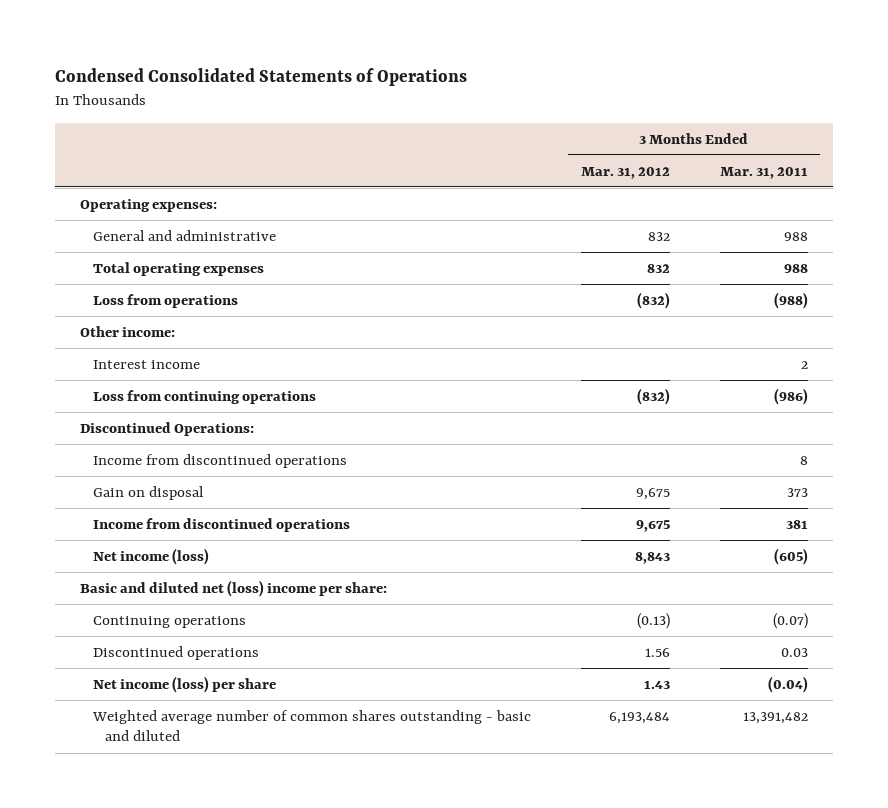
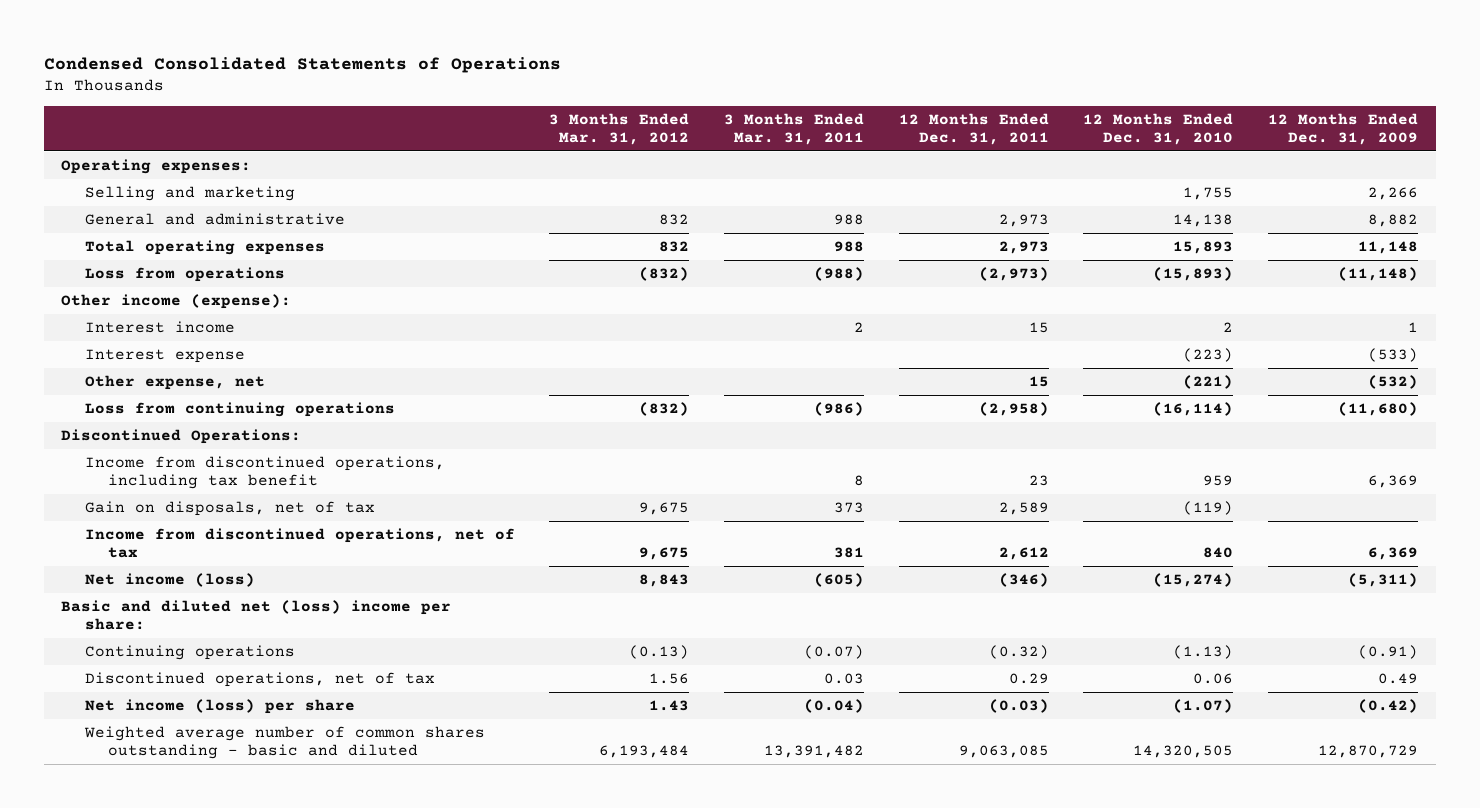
none -> [898,112,1049,146] 12 Months Ended Dec. 31, 2011
none -> [1083,112,1234,146] 12 Months Ended Dec. 31, 2010
none -> [1268,112,1419,146] 12 Months Ended Dec. 31, 2009
none -> [84,185,295,201] Selling and marketing
[80,325,176,337] Other income: -> [61,293,292,309] Other income (expense):
none -> [84,348,245,363] Interest expense
none -> [84,374,265,390] Other expense, net
[92,453,347,468] Income from discontinued operations -> [84,455,445,490] Income from discontinued operations, including tax benefit
[92,485,204,500] Gain on disposal -> [84,500,375,516] Gain on disposals, net of tax
[92,517,350,532] Income from discontinued operations -> [84,527,515,559] Income from discontinued operations, net of tax
[92,645,259,660] Discontinued operations -> [84,671,435,687] Discontinued operations, net of tax

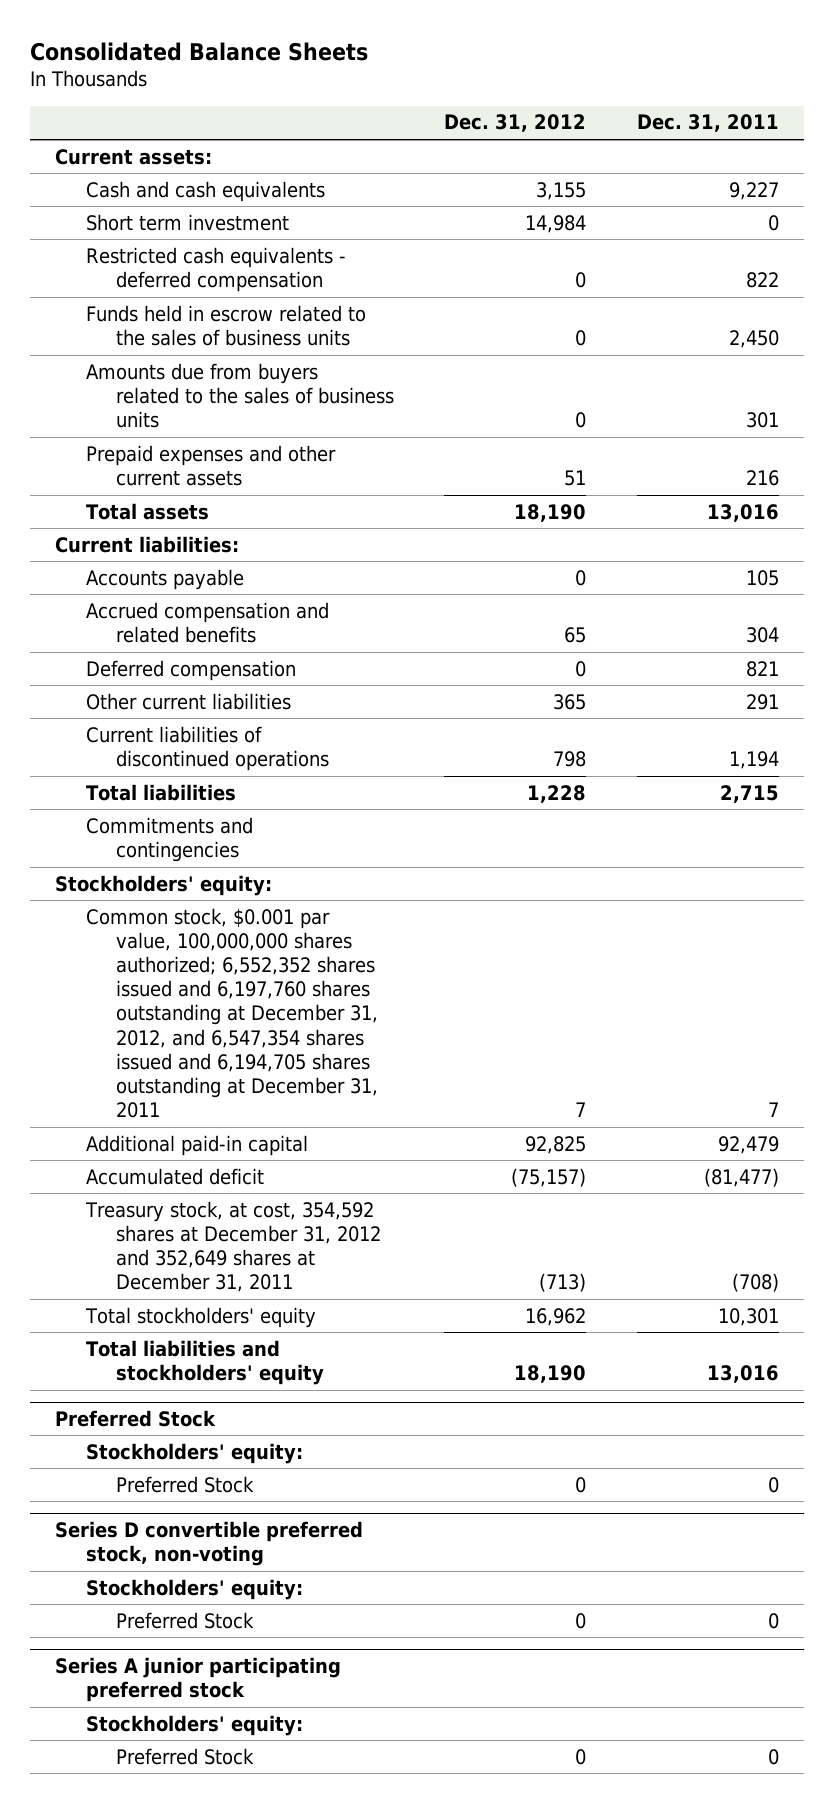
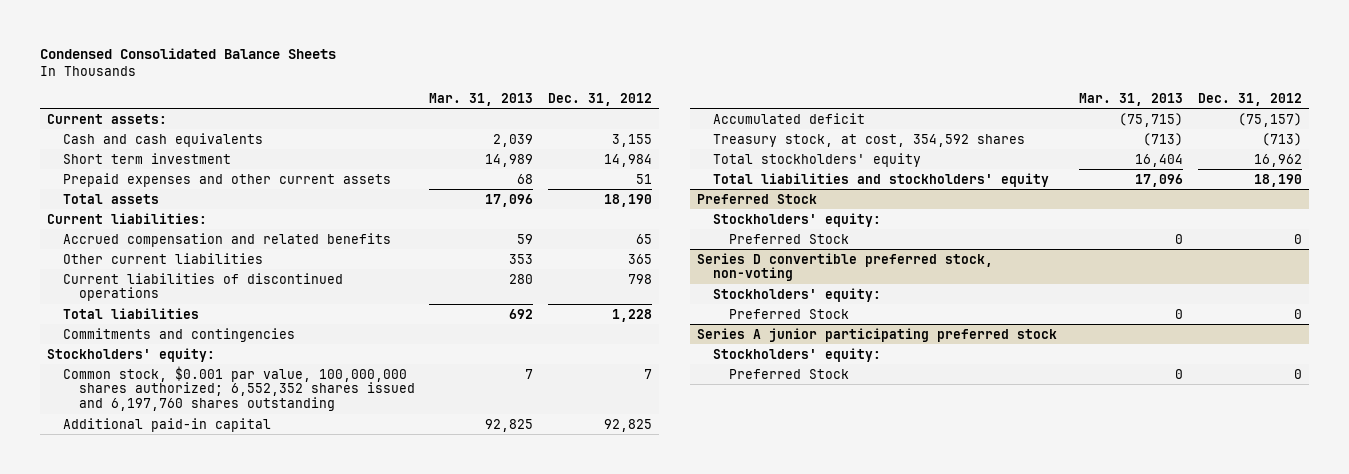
[29,41,368,61] Consolidated Balance Sheets -> [40,48,337,60] Condensed Consolidated Balance Sheets
[636,114,779,133] Dec. 31, 2011 -> none
none -> [429,92,534,106] Mar. 31, 2013
[85,246,346,292] Restricted cash equivalents - deferred compensation -> none
[85,304,366,346] Funds held in escrow related to the sales of business units -> none
[85,362,395,429] Amounts due from buyers related to the sales of business units -> none
[85,568,244,590] Accounts payable -> none
[85,659,296,681] Deferred compensation -> none
[85,907,379,1119] Common stock, $0.001 par value, 100,000,000 shares authorized; 6,552,352 shares issued and 6,197,760 shares outstanding at December 31, 2012, and 6,547,354 shares issued and 6,194,705 shares outstanding at December 31, 2011 -> [63,365,415,411] Common stock, $0.001 par value, 100,000,000 shares authorized; 6,552,352 shares issued and 6,197,760 shares outstanding
[84,1200,382,1293] Treasury stock, at cost, 354,592 shares at December 31, 2012 and 352,649 shares at December 31, 2011 -> [713,133,1026,147] Treasury stock, at cost, 354,592 shares

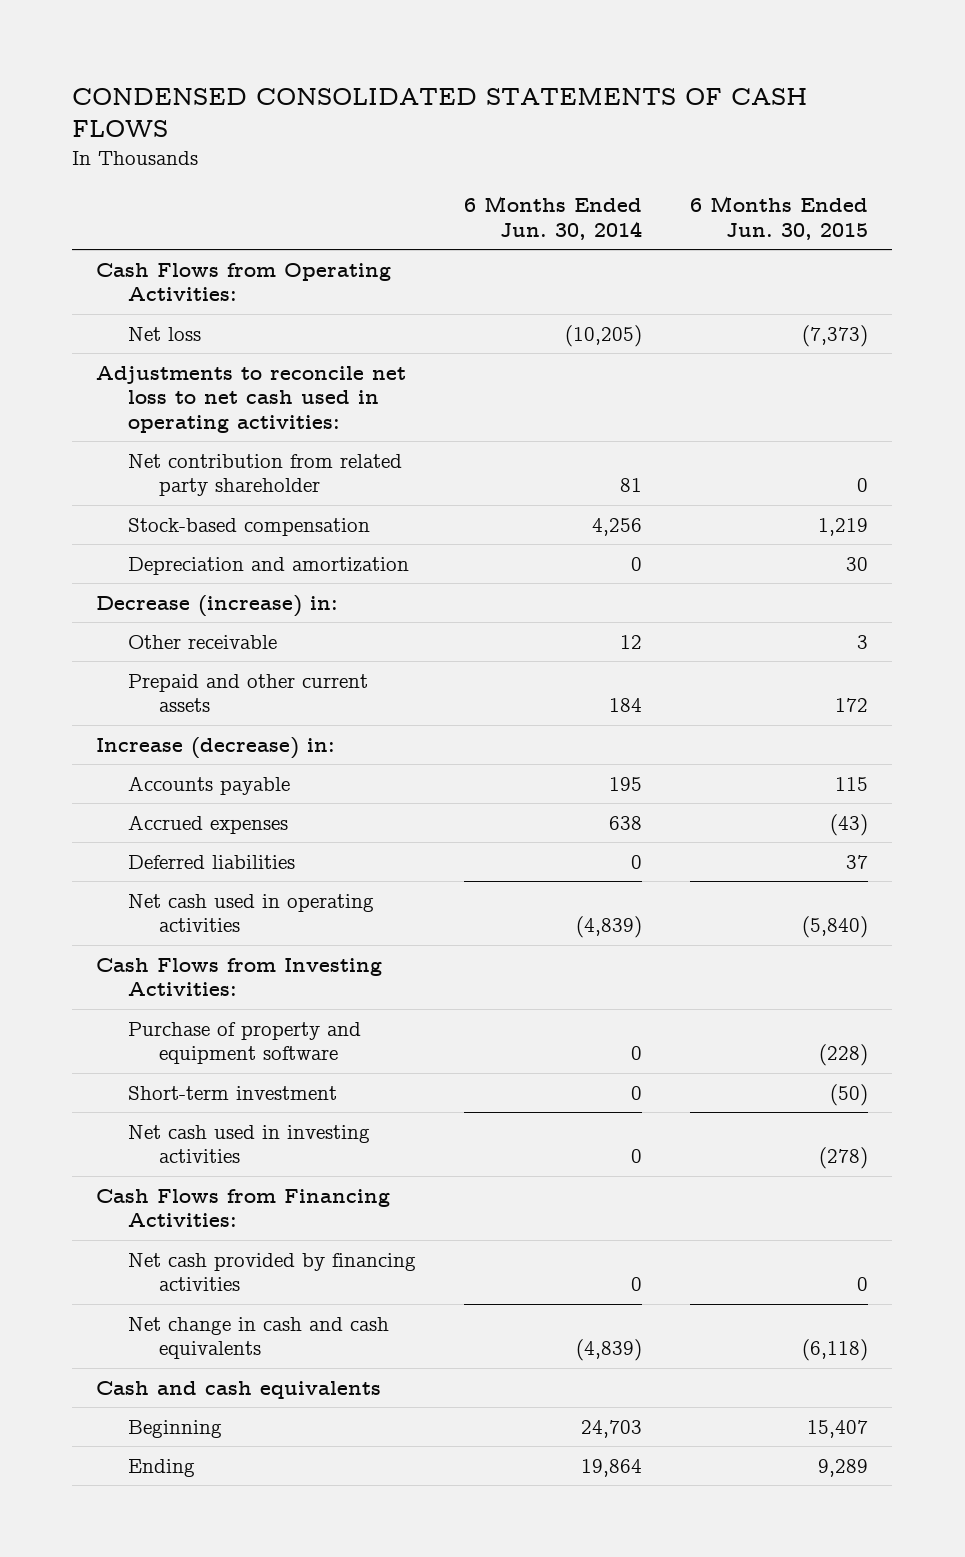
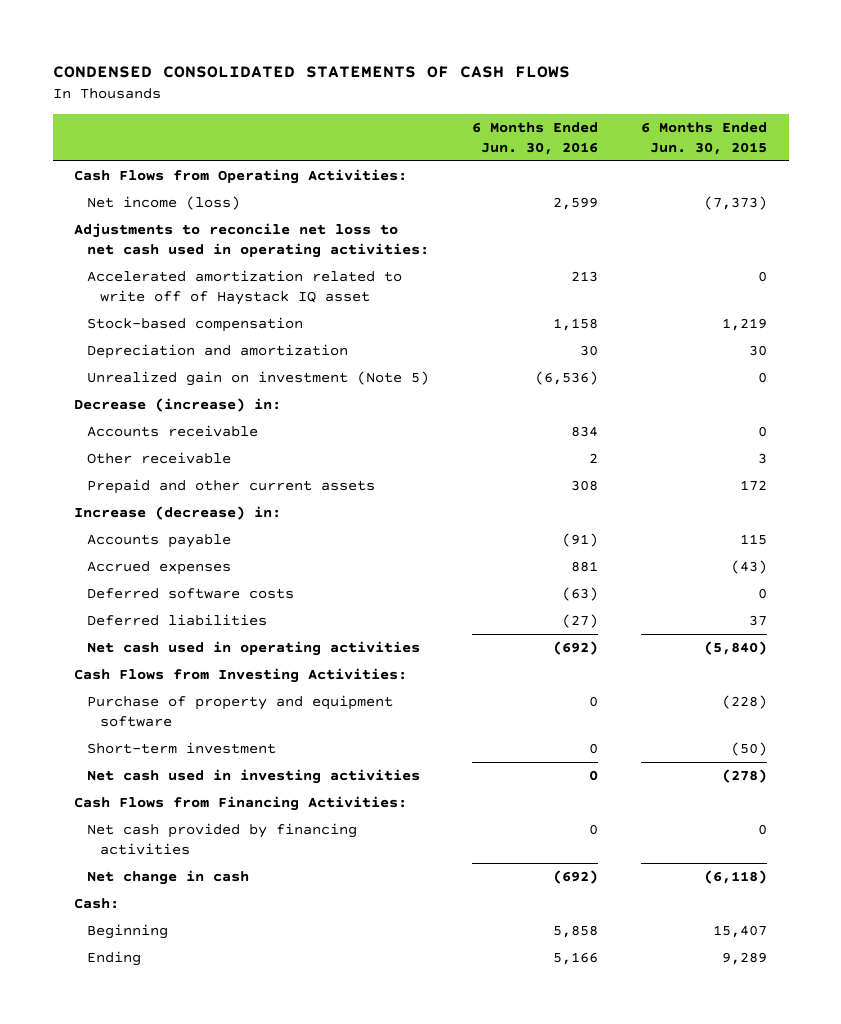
[464,196,643,241] 6 Months Ended Jun. 30, 2014 -> none
none -> [472,121,599,155] 6 Months Ended Jun. 30, 2016
[127,326,201,341] Net loss -> [87,196,241,211] Net income (loss)
[127,453,402,497] Net contribution from related party shareholder -> none
none -> [87,270,403,305] Accelerated amortization related to write off of Haystack IQ asset
none -> [87,371,430,387] Unrealized gain on investment (Note 5)
none -> [87,425,259,438] Accounts receivable
none -> [87,588,295,600] Deferred software costs
[127,1316,389,1360] Net change in cash and cash equivalents -> [87,870,250,886] Net change in cash
[96,1380,382,1399] Cash and cash equivalents -> [74,898,120,910] Cash:

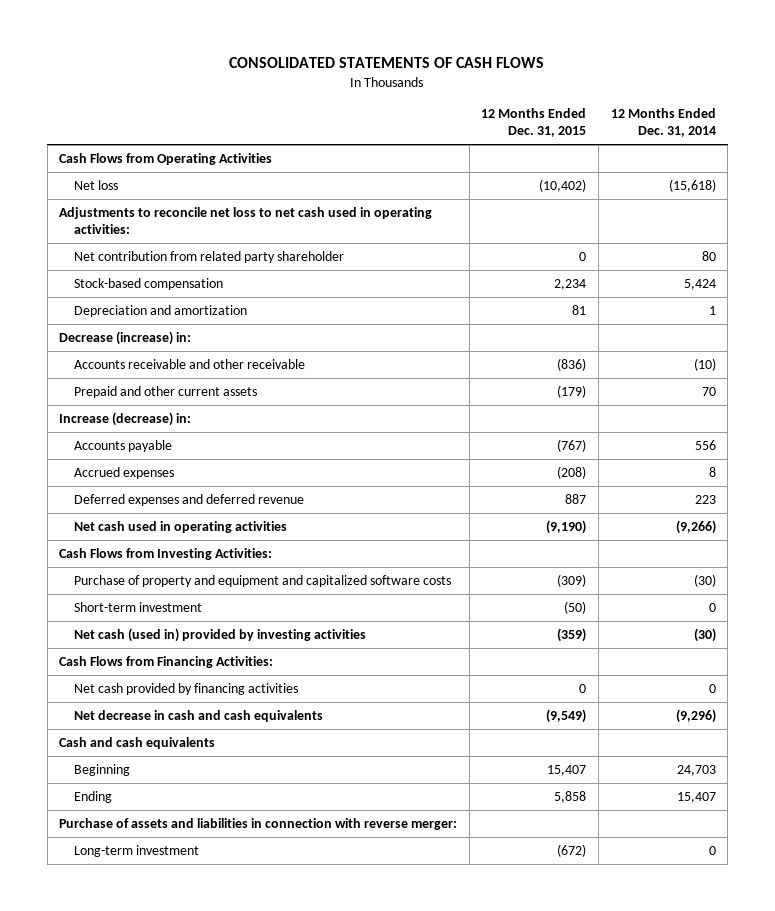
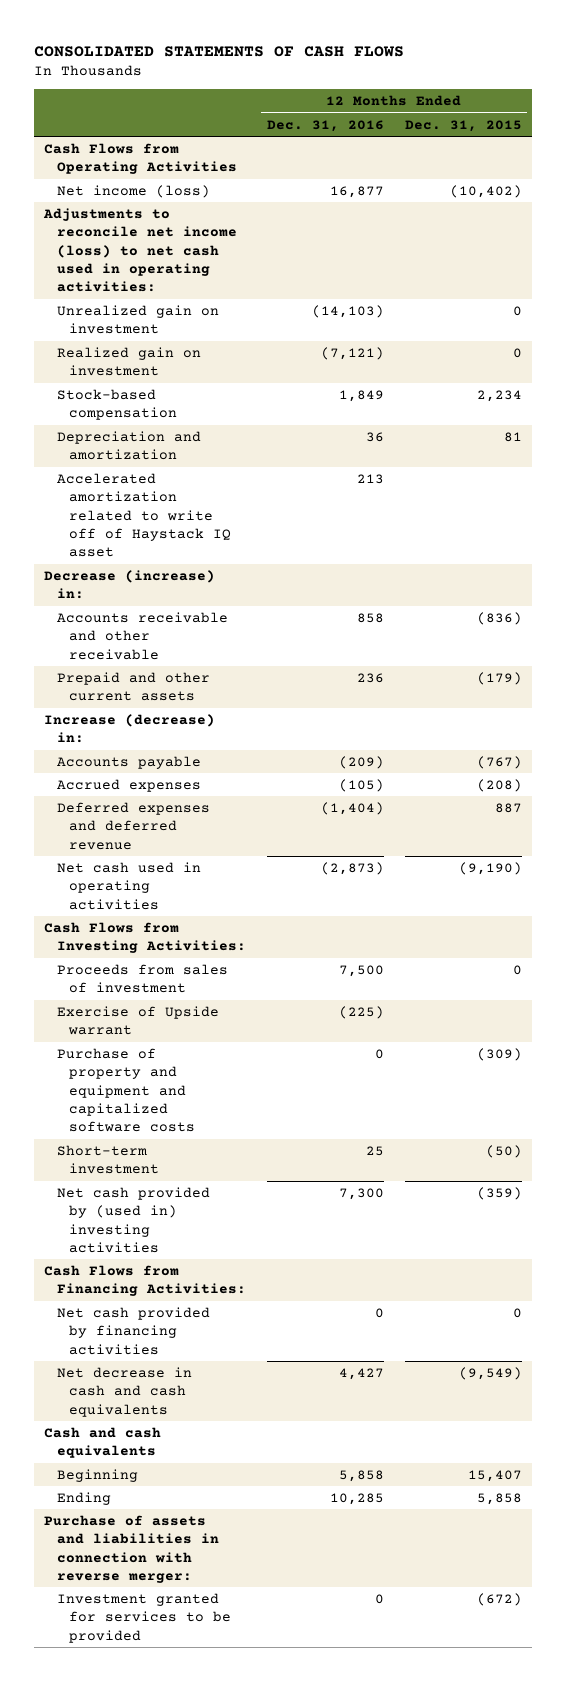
[610,108,716,138] 12 Months Ended Dec. 31, 2014 -> none
none -> [266,119,384,132] Dec. 31, 2016
[74,250,345,263] Net contribution from related party shareholder -> none
[74,179,119,190] Net loss -> [56,184,210,198] Net income (loss)
[59,206,433,234] Adjustments to reconcile net loss to net cash used in operating activities: -> [43,207,237,293] Adjustments to reconcile net income (loss) to net cash used in operating activities:
none -> [56,304,219,335] Unrealized gain on investment
none -> [56,346,201,377] Realized gain on investment
none -> [56,472,231,558] Accelerated amortization related to write off of Haystack IQ asset
none -> [56,963,228,994] Proceeds from sales of investment
none -> [56,1005,219,1036] Exercise of Upside warrant
[74,627,367,642] Net cash (used in) provided by investing activities -> [56,1186,210,1253] Net cash provided by (used in) investing activities
[74,844,200,857] Long-term investment -> [56,1592,231,1643] Investment granted for services to be provided

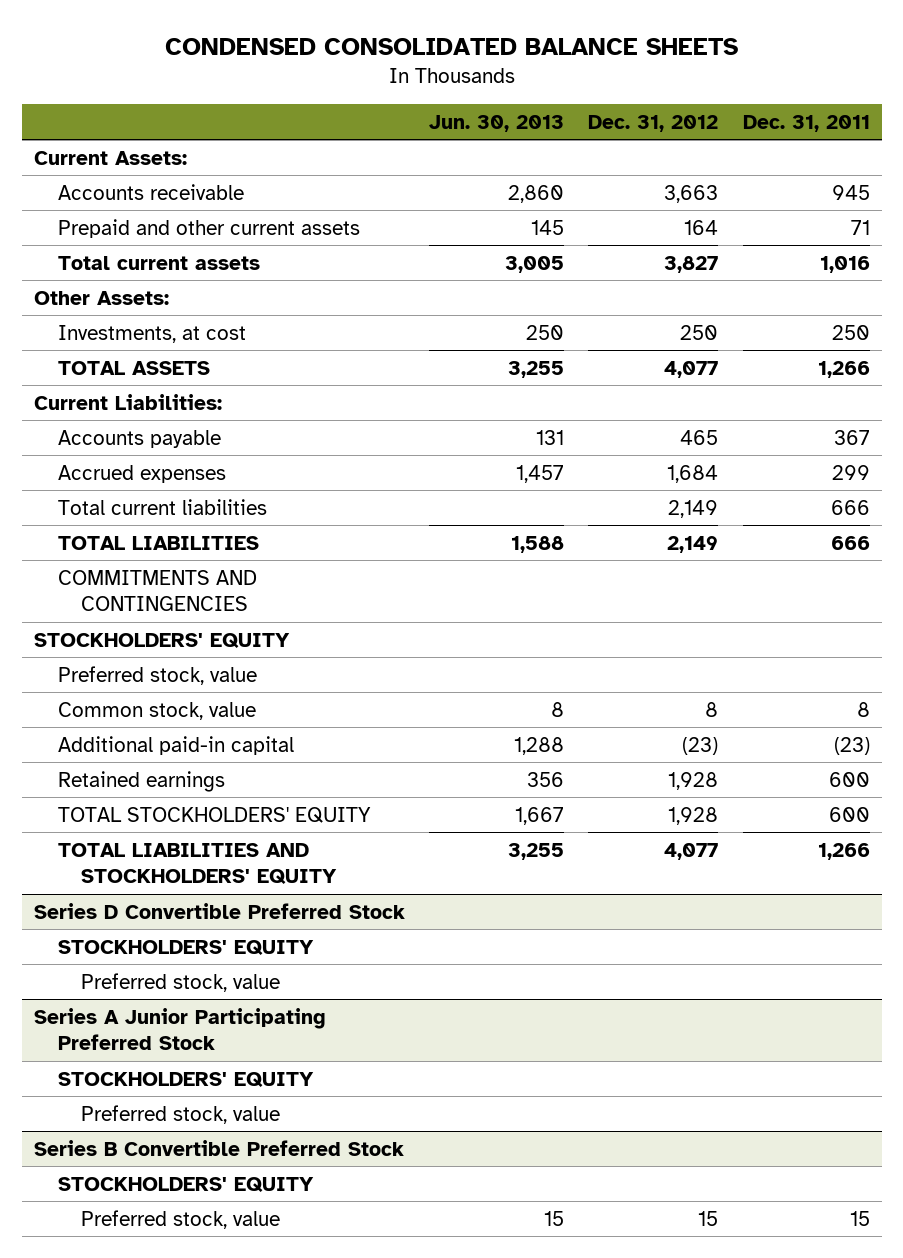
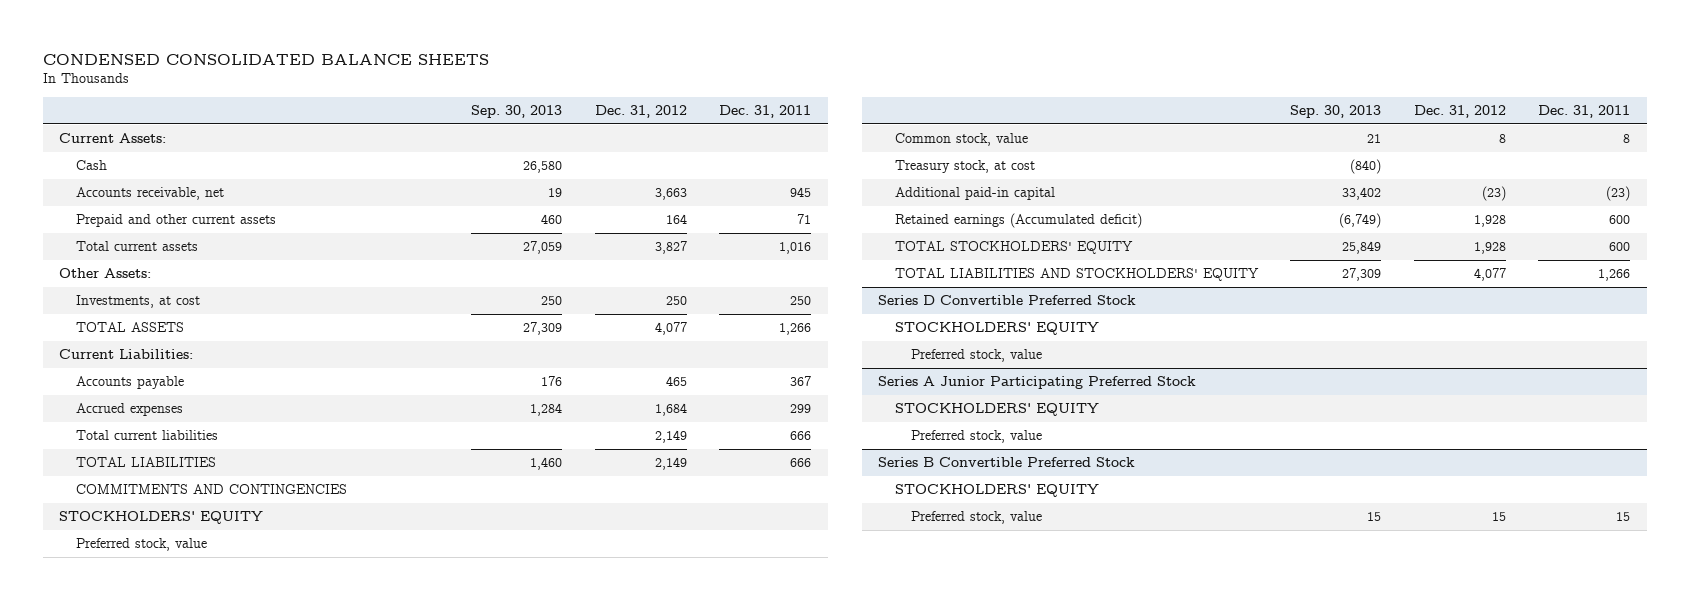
[429,114,565,132] Jun. 30, 2013 -> none
none -> [471,105,563,119] Sep. 30, 2013
none -> [75,160,107,171] Cash
[57,183,244,200] Accounts receivable -> [75,187,224,201] Accounts receivable, net
none -> [894,160,1035,174] Treasury stock, at cost
[57,770,225,792] Retained earnings -> [894,213,1142,229] Retained earnings (Accumulated deficit)

